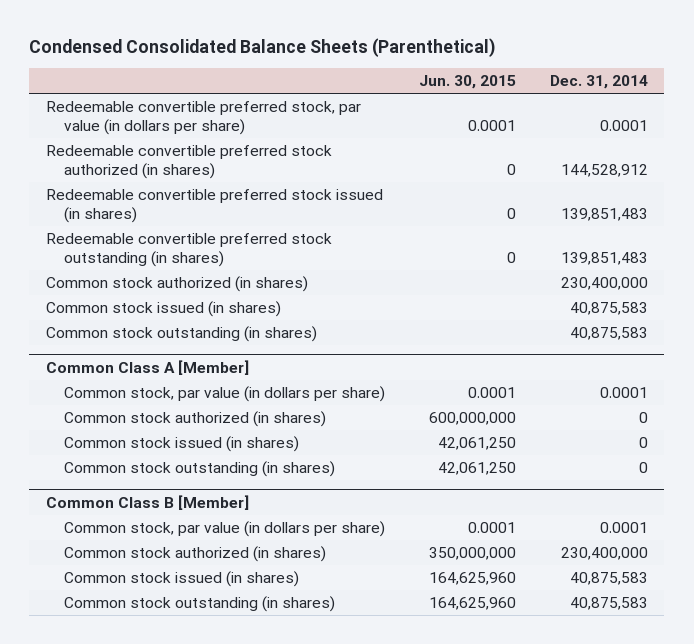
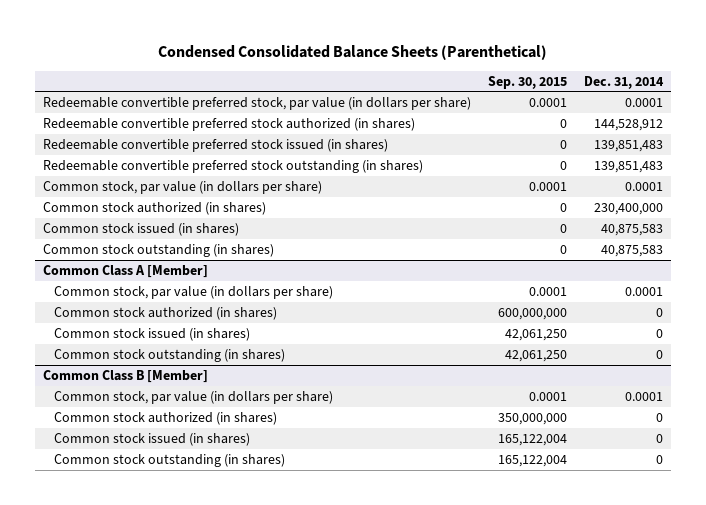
[418,75,516,90] Jun. 30, 2015 -> none
none -> [487,75,567,89] Sep. 30, 2015
none -> [43,180,323,194] Common stock, par value (in dollars per share)
[560,546,648,560] 230,400,000 -> [655,412,663,422] 0
[569,571,648,585] 40,875,583 -> [655,433,663,443] 0
[569,596,648,610] 40,875,583 -> [655,454,663,464] 0

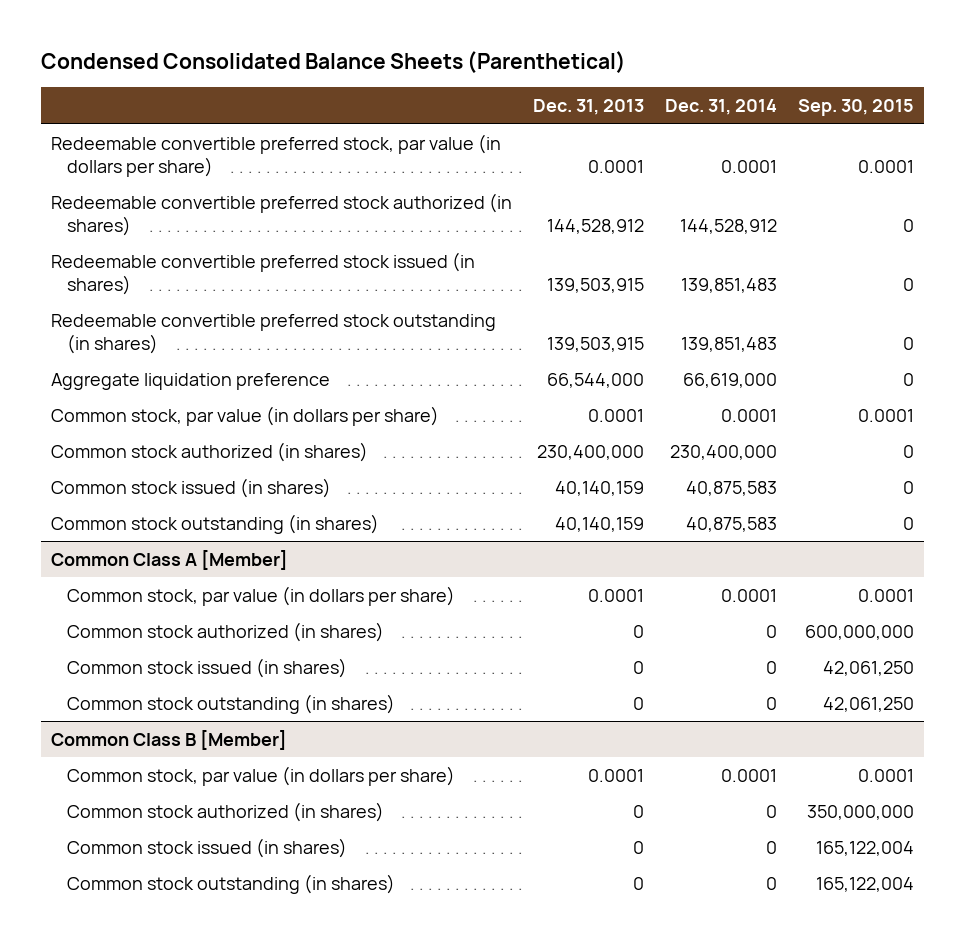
none -> [533,99,645,116] Dec. 31, 2013
none -> [51,372,331,390] Aggregate liquidation preference

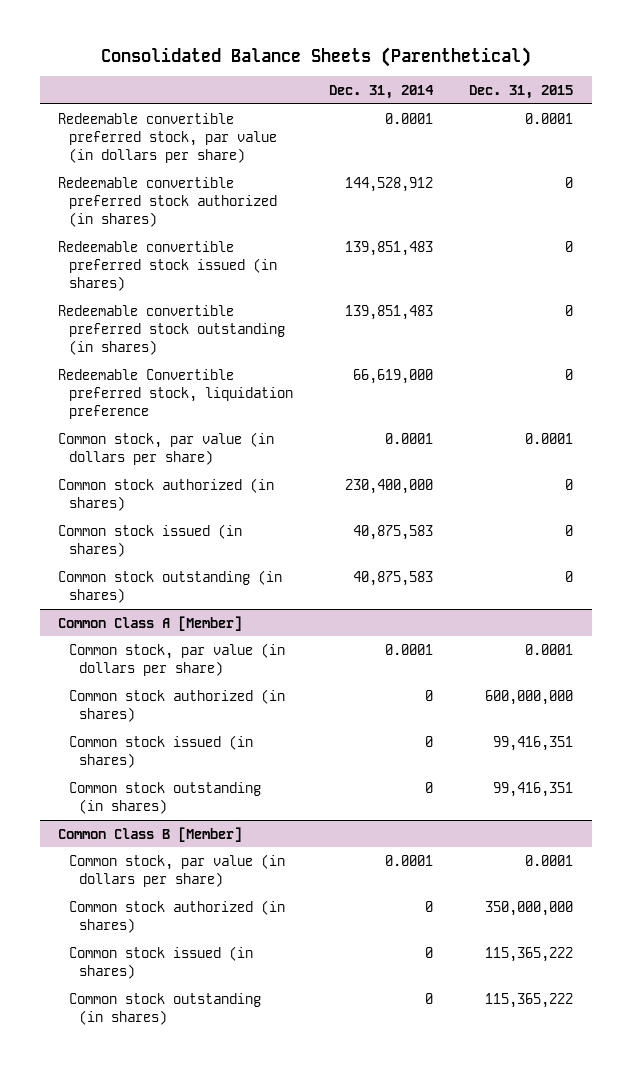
[40,51,626,74] Condensed Consolidated Balance Sheets (Parenthetical) -> [100,47,531,68] Consolidated Balance Sheets (Parenthetical)
[533,99,645,116] Dec. 31, 2013 -> none
[797,99,914,117] Sep. 30, 2015 -> none
none -> [469,85,574,100] Dec. 31, 2015
[51,372,331,390] Aggregate liquidation preference -> [58,368,293,420] Redeemable Convertible preferred stock, liquidation preference

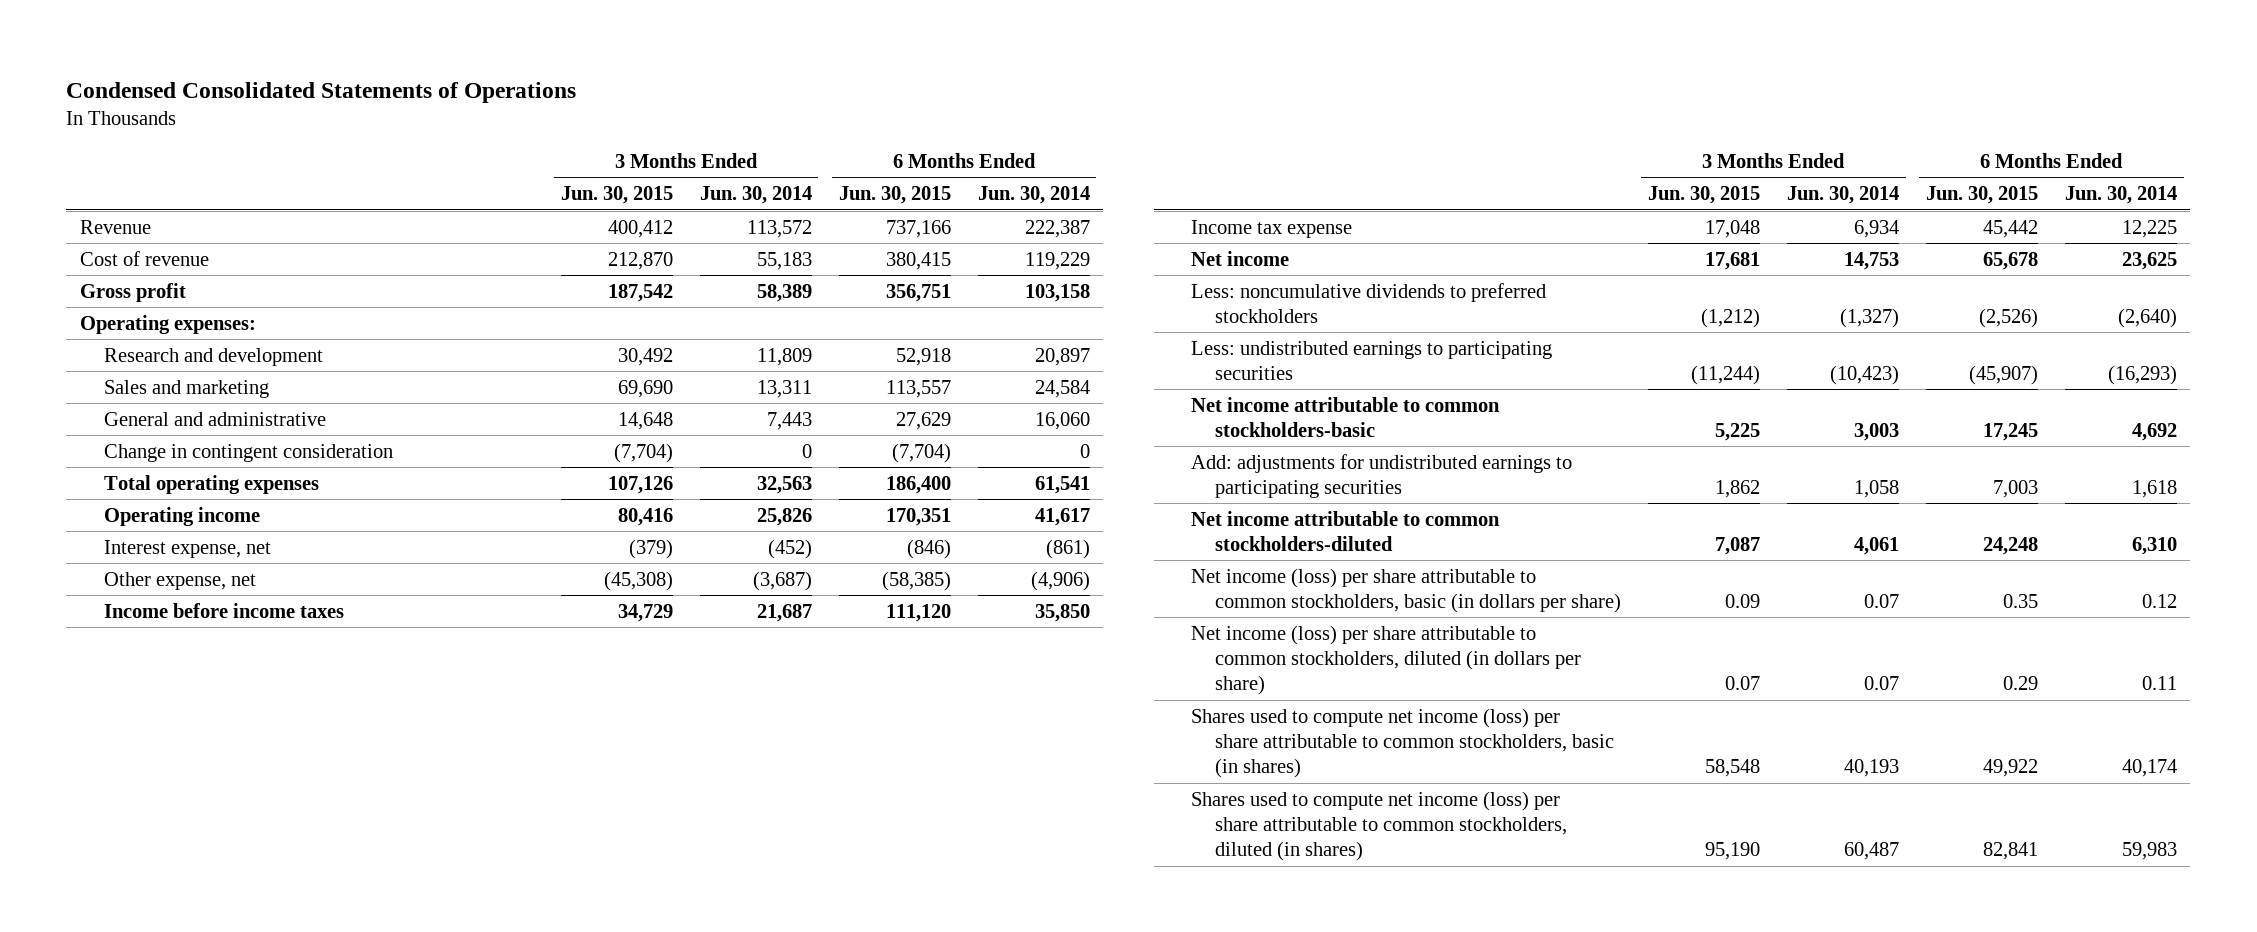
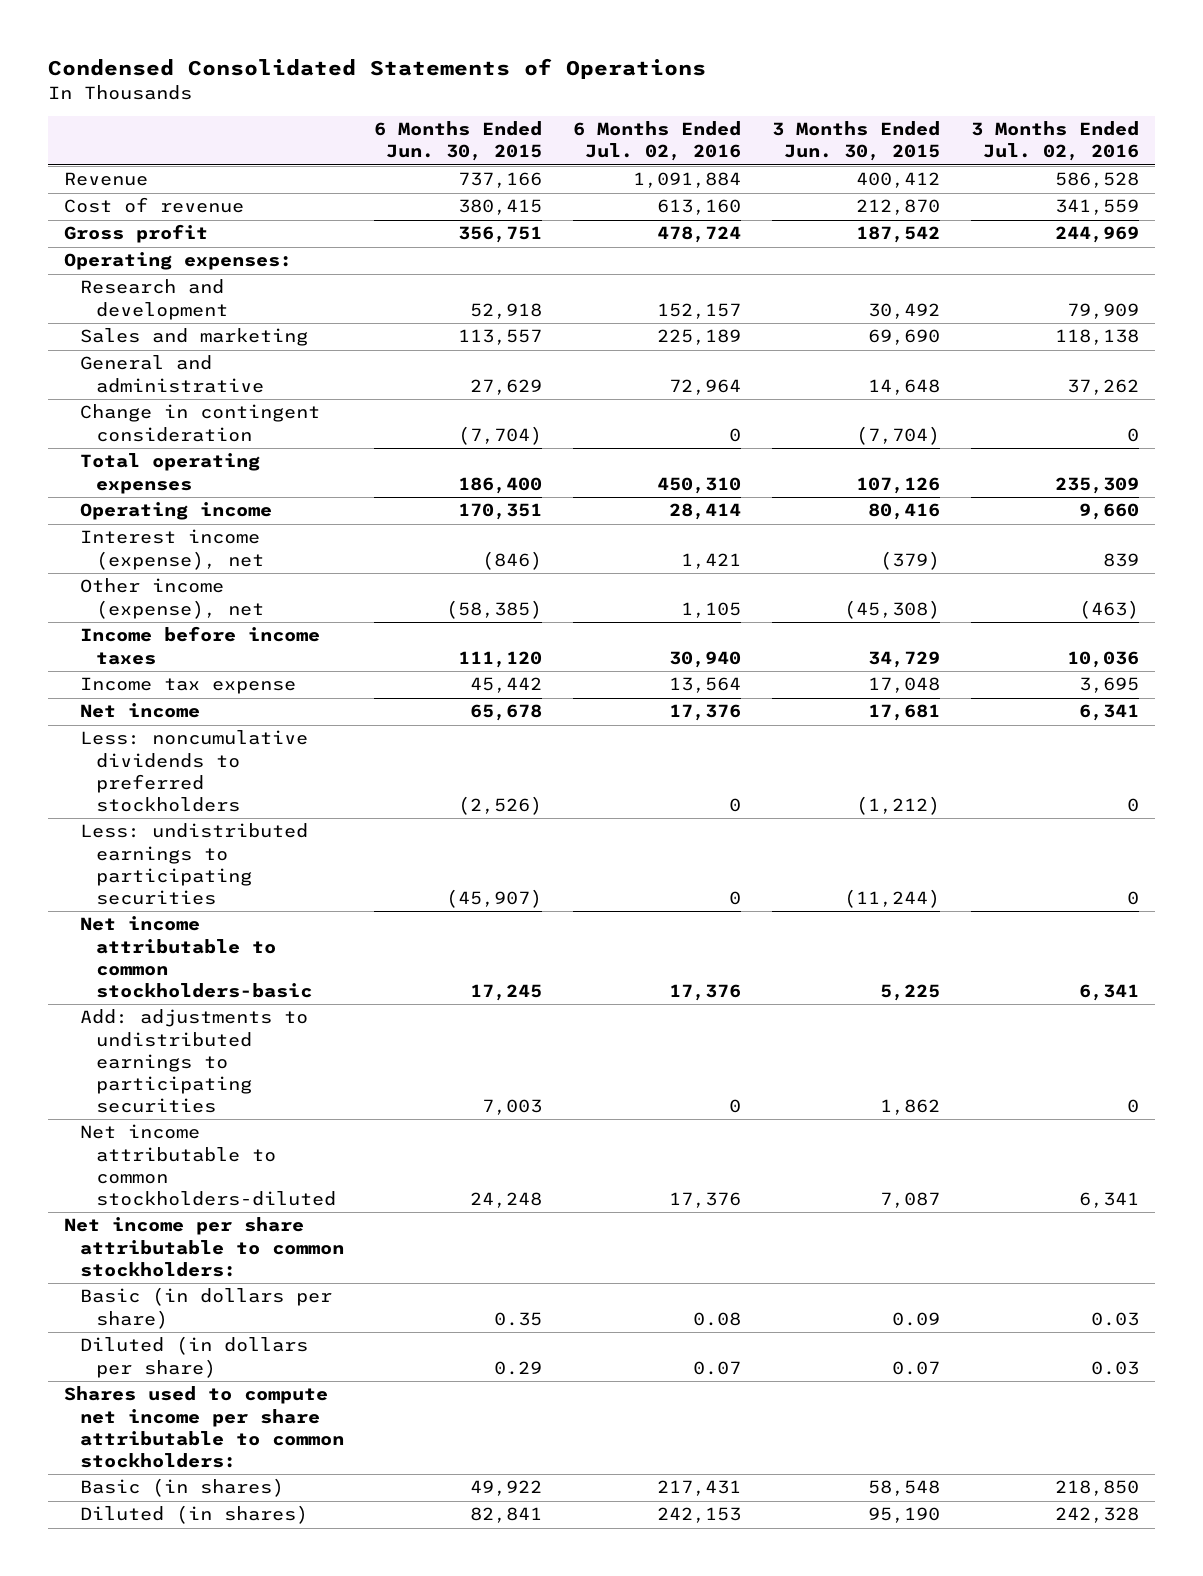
[699,186,812,205] Jun. 30, 2014 -> none
[977,186,1090,205] Jun. 30, 2014 -> none
none -> [573,121,742,162] 6 Months Ended Jul. 02, 2016
none -> [971,121,1140,162] 3 Months Ended Jul. 02, 2016
[103,539,271,558] Interest expense, net -> [79,529,264,570] Interest income (expense), net
[103,571,256,590] Other expense, net -> [79,578,264,619] Other income (expense), net
[1191,453,1573,498] Add: adjustments for undistributed earnings to participating securities -> [79,1009,308,1114] Add: adjustments to undistributed earnings to participating securities
none -> [63,1217,344,1277] Net income per share attributable to common stockholders:
[1191,567,1622,613] Net income (loss) per share attributable to common stockholders, basic (in dollars per share) -> [79,1287,332,1329] Basic (in dollars per share)
[1191,624,1582,696] Net income (loss) per share attributable to common stockholders, diluted (in dollars per share) -> [79,1336,308,1378] Diluted (in dollars per share)
none -> [63,1386,344,1468] Shares used to compute net income per share attributable to common stockholders:
[1191,707,1615,779] Shares used to compute net income (loss) per share attributable to common stockholders, basic (in shares) -> [79,1478,284,1498] Basic (in shares)
[1191,790,1568,862] Shares used to compute net income (loss) per share attributable to common stockholders, diluted (in shares) -> [79,1505,308,1525] Diluted (in shares)

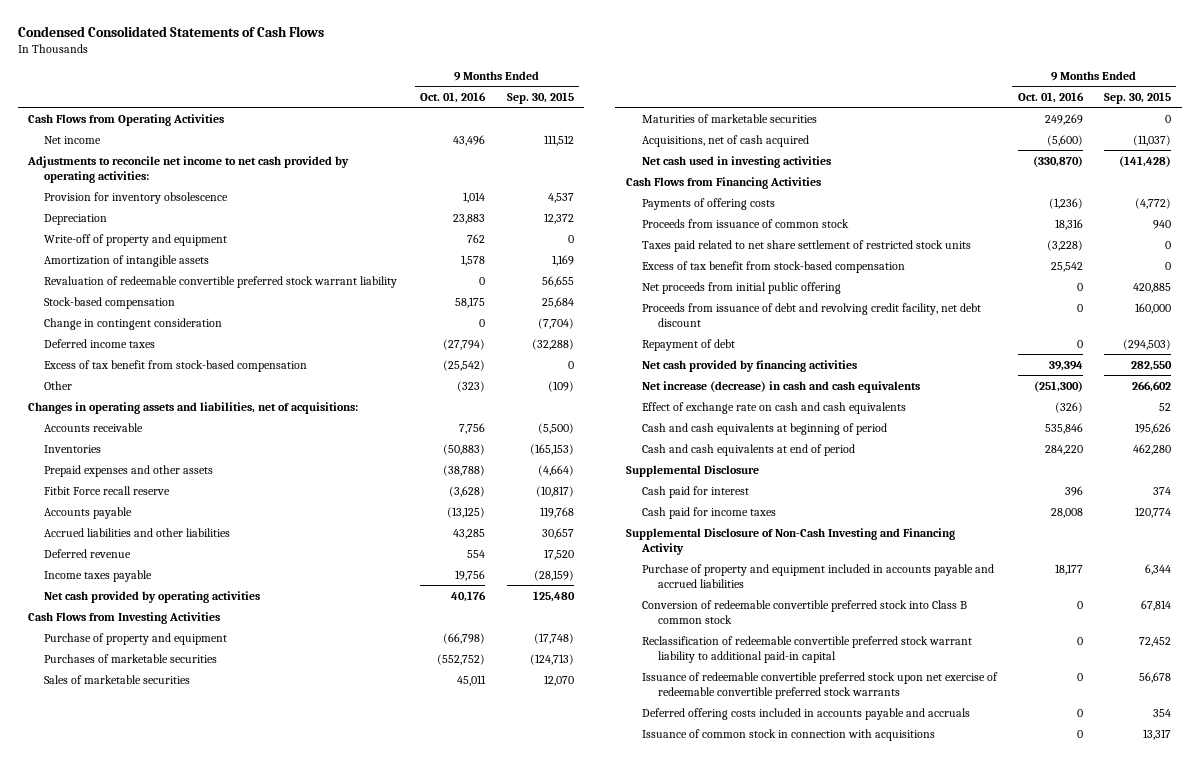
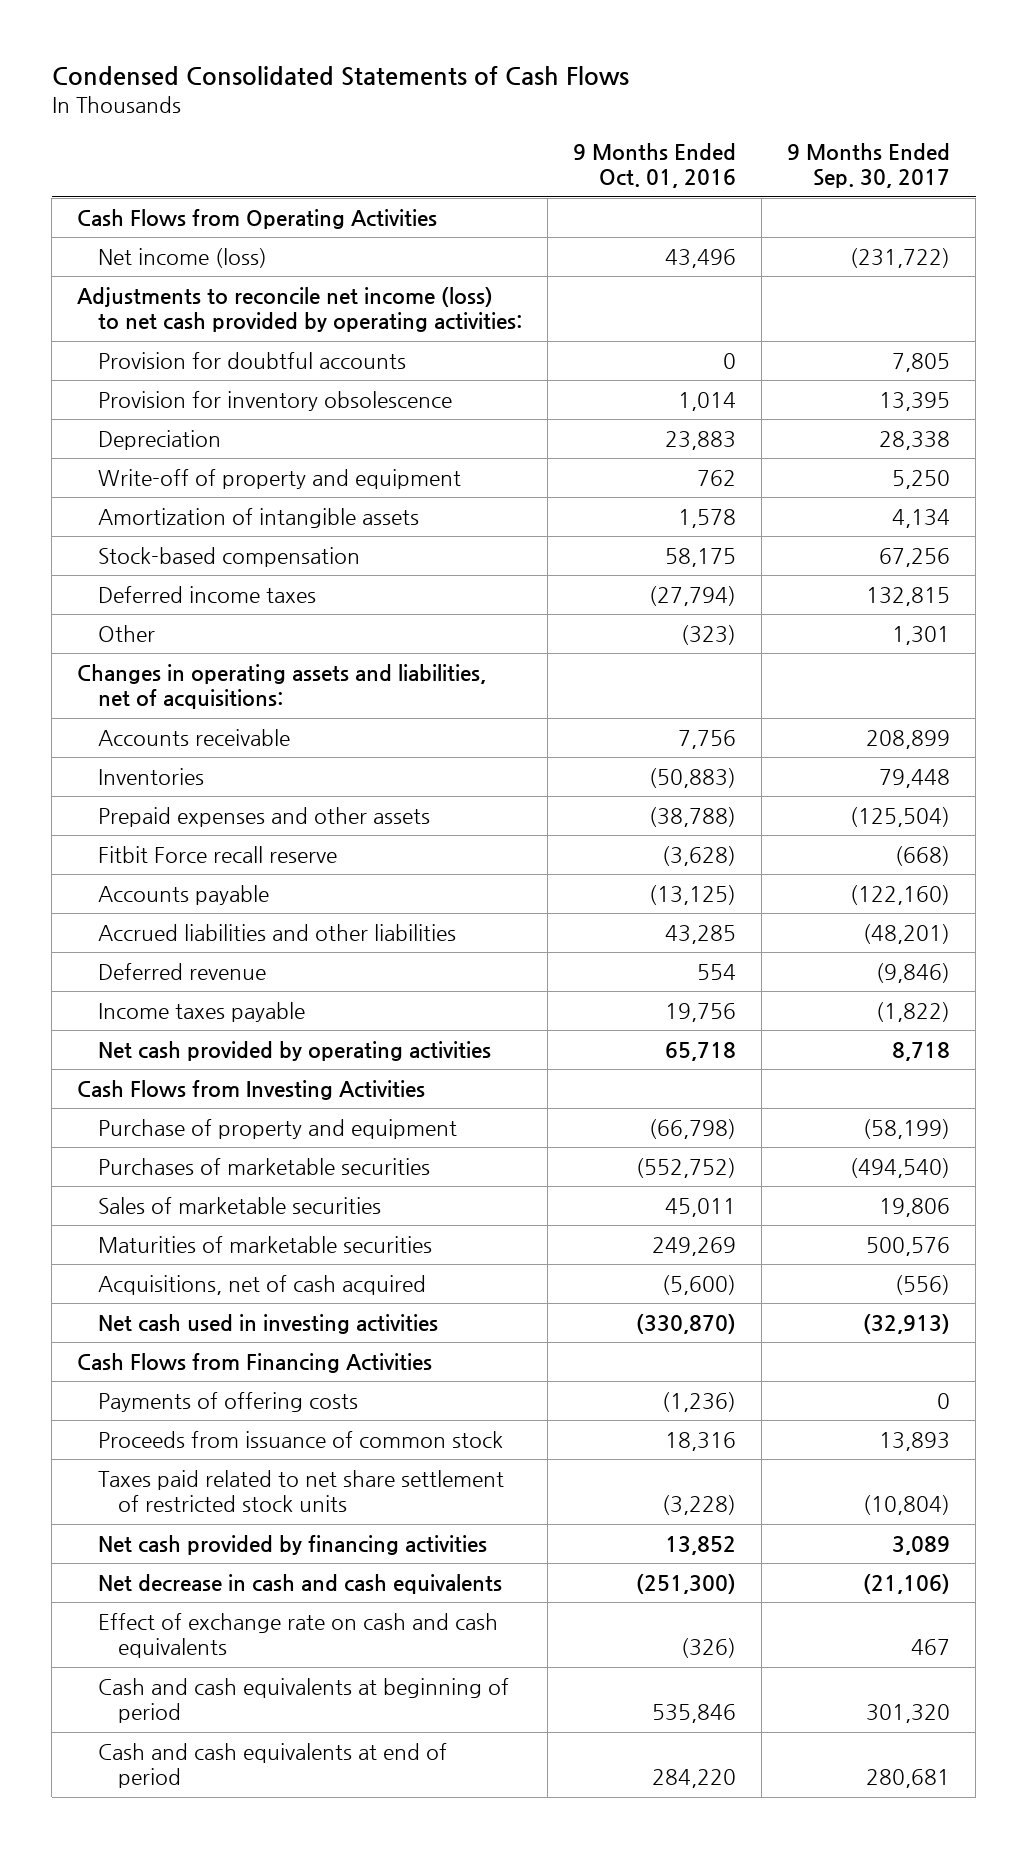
[506,92,574,105] Sep. 30, 2015 -> none
none -> [787,143,951,189] 9 Months Ended Sep. 30, 2017
[44,135,102,144] Net income -> [97,247,267,268] Net income (loss)
[27,155,350,184] Adjustments to reconcile net income to net cash provided by operating activities: -> [77,286,522,333] Adjustments to reconcile net income (loss) to net cash provided by operating activities:
none -> [97,351,406,369] Provision for doubtful accounts
[44,275,398,288] Revaluation of redeemable convertible preferred stock warrant liability -> none
[44,317,223,330] Change in contingent consideration -> none
[44,359,308,372] Excess of tax benefit from stock-based compensation -> none
[451,590,487,602] 40,176 -> [664,1041,736,1061] 65,718
[641,260,905,273] Excess of tax benefit from stock-based compensation -> none
[641,281,841,294] Net proceeds from initial public offering -> none
[641,302,981,328] Proceeds from issuance of debt and revolving credit facility, net debt discount -> none
[641,338,735,351] Repayment of debt -> none
[1048,360,1083,371] 39,394 -> [664,1535,736,1555] 13,852
[641,380,920,393] Net increase (decrease) in cash and cash equivalents -> [97,1573,502,1594] Net decrease in cash and cash equivalents
[625,464,759,477] Supplemental Disclosure -> none
[641,485,749,498] Cash paid for interest -> none
[641,506,776,519] Cash paid for income taxes -> none
[625,527,955,556] Supplemental Disclosure of Non-Cash Investing and Financing Activity -> none
[641,563,994,589] Purchase of property and equipment included in accounts payable and accrued liabilities -> none
[641,599,967,625] Conversion of redeemable convertible preferred stock into Class B common stock -> none
[641,635,972,664] Reclassification of redeemable convertible preferred stock warrant liability to additional paid-in capital -> none
[641,671,998,700] Issuance of redeemable convertible preferred stock upon net exercise of redeemable convertible preferred stock warrants -> none
[641,707,970,720] Deferred offering costs included in accounts payable and accruals -> none
[641,728,935,741] Issuance of common stock in connection with acquisitions -> none

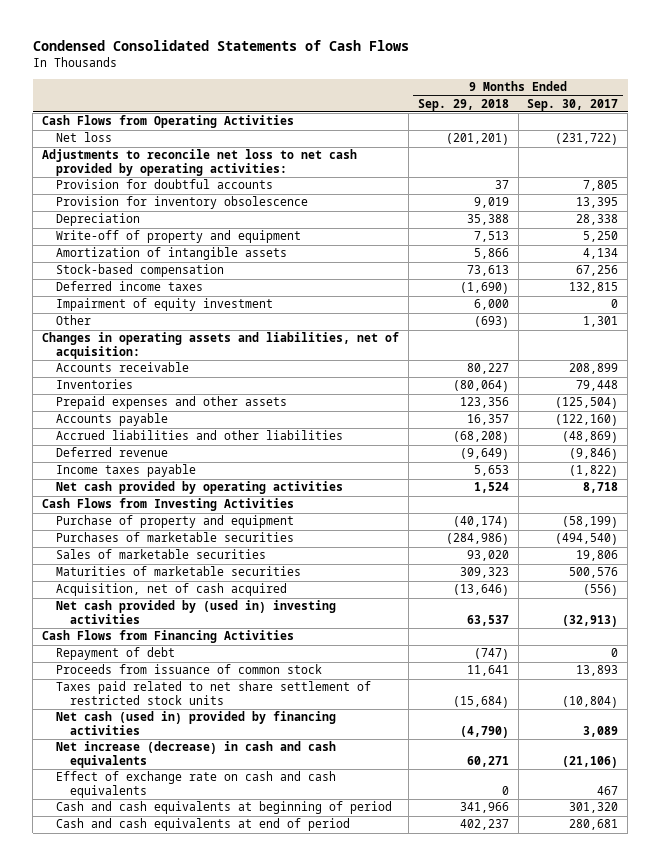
[572,143,736,189] 9 Months Ended Oct. 01, 2016 -> none
none -> [417,98,509,111] Sep. 29, 2018
[97,247,267,268] Net income (loss) -> [56,132,113,143] Net loss
[77,286,522,333] Adjustments to reconcile net income (loss) to net cash provided by operating activities: -> [42,149,358,177] Adjustments to reconcile net loss to net cash provided by operating activities:
none -> [56,298,274,312] Impairment of equity investment
[77,663,487,710] Changes in operating assets and liabilities, net of acquisitions: -> [42,332,400,360] Changes in operating assets and liabilities, net of acquisition:
[97,845,337,863] Fitbit Force recall reserve -> none
[863,923,951,944] (48,201) -> [562,431,619,444] (48,869)
[97,1274,426,1295] Acquisitions, net of cash acquired -> [56,583,288,597] Acquisition, net of cash acquired
[97,1313,438,1334] Net cash used in investing activities -> [56,600,337,625] Net cash provided by (used in) investing activities
[97,1391,358,1412] Payments of offering costs -> none
none -> [56,647,176,661] Repayment of debt
[97,1534,487,1555] Net cash provided by financing activities -> [56,711,337,736] Net cash (used in) provided by financing activities
[97,1573,502,1594] Net decrease in cash and cash equivalents -> [56,741,337,769] Net increase (decrease) in cash and cash equivalents

